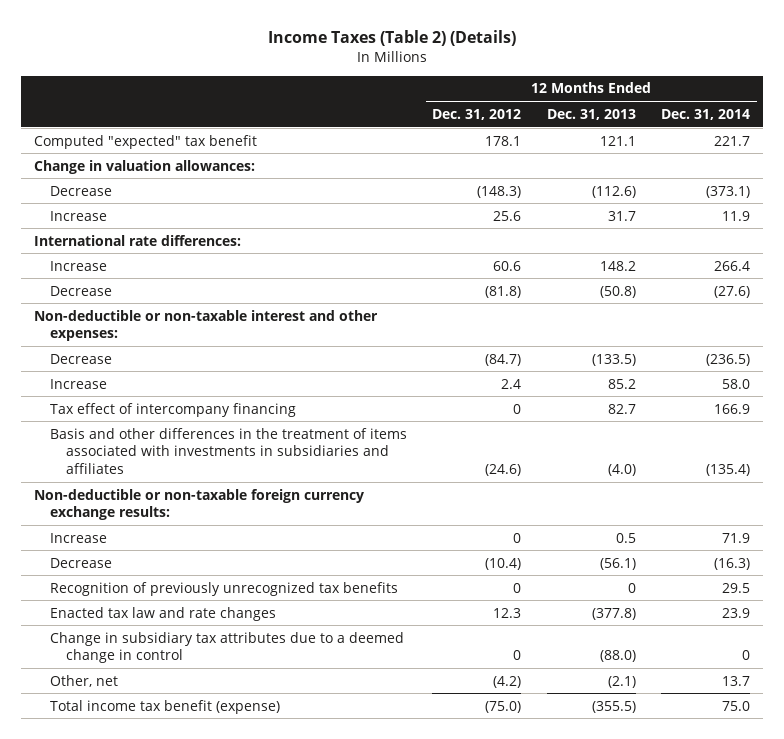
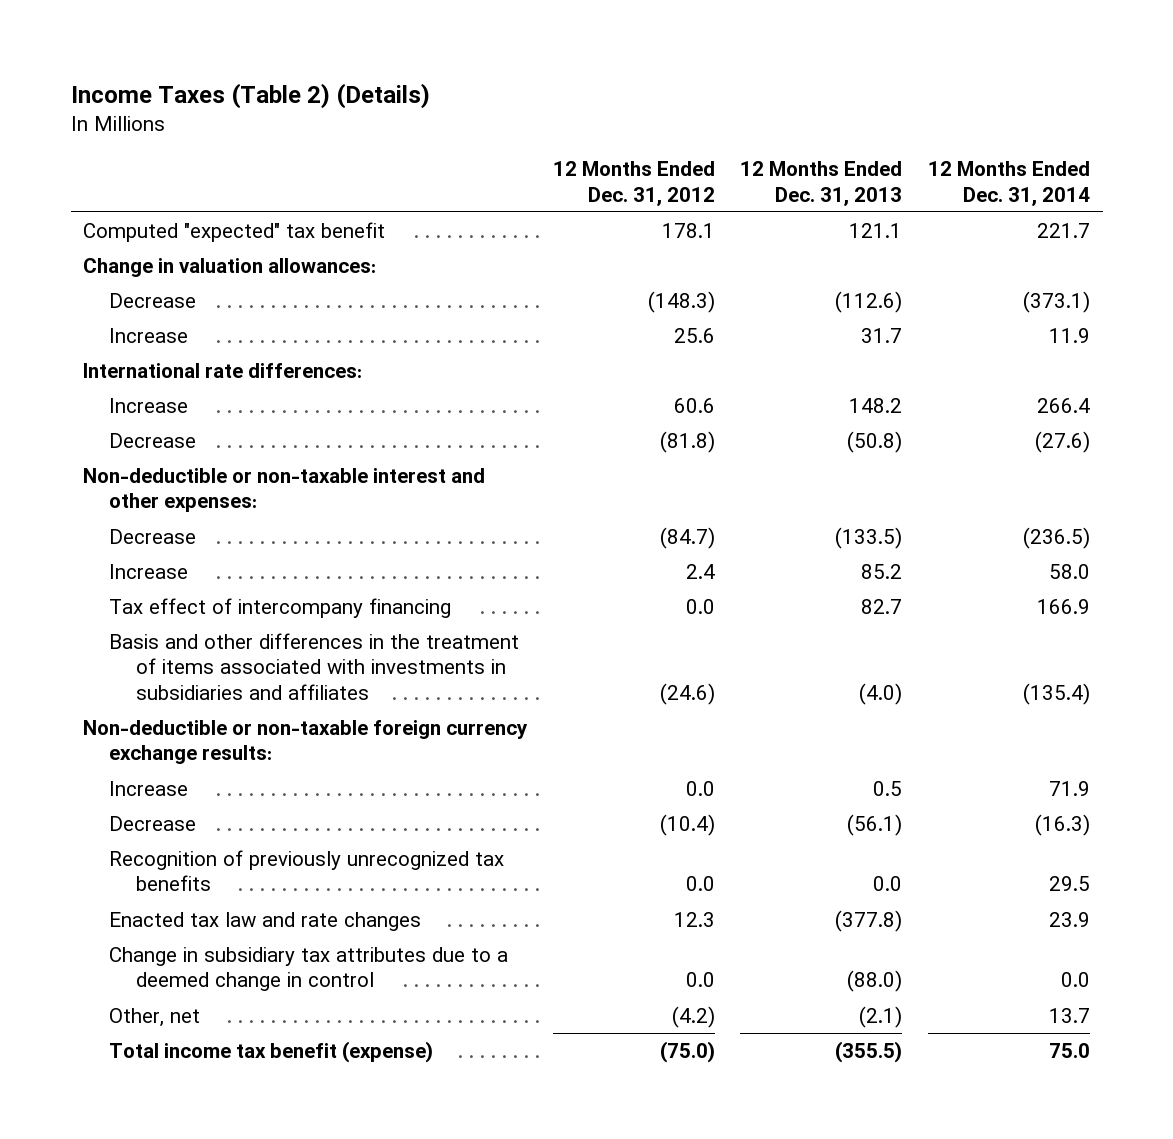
[513,403,522,414] 0 -> [685,598,715,614] 0.0
[513,532,522,543] 0 -> [685,780,715,796] 0.0
[513,582,522,593] 0 -> [685,876,715,892] 0.0
[627,582,636,593] 0 -> [873,876,903,892] 0.0
[513,650,522,661] 0 -> [685,972,715,988] 0.0
[742,650,751,661] 0 -> [1060,972,1090,988] 0.0

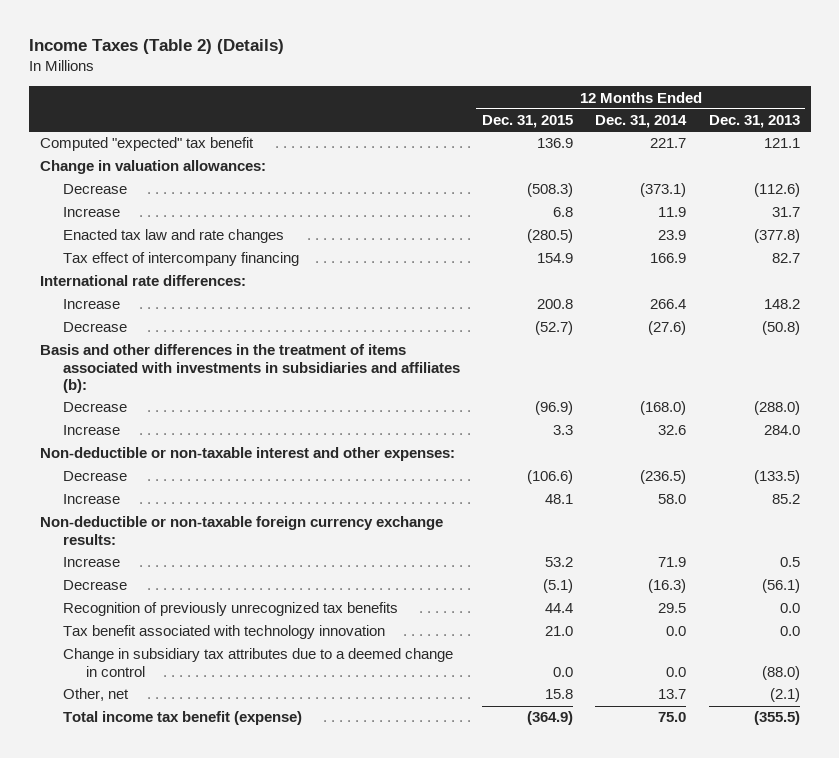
[552,161,715,206] 12 Months Ended Dec. 31, 2012 -> none
none -> [481,115,573,129] Dec. 31, 2015
[109,911,422,931] Enacted tax law and rate changes -> [62,229,284,244] Enacted tax law and rate changes
[109,597,452,618] Tax effect of intercompany financing -> [62,252,299,267] Tax effect of intercompany financing
none -> [39,344,460,393] Basis and other differences in the treatment of items associated with investments in subsidiaries and affiliates (b):
none -> [62,402,127,413] Decrease
none -> [62,425,120,436] Increase
[109,632,520,701] Basis and other differences in the treatment of items associated with investments in subsidiaries and affiliates -> none
none -> [62,625,385,640] Tax benefit associated with technology innovation

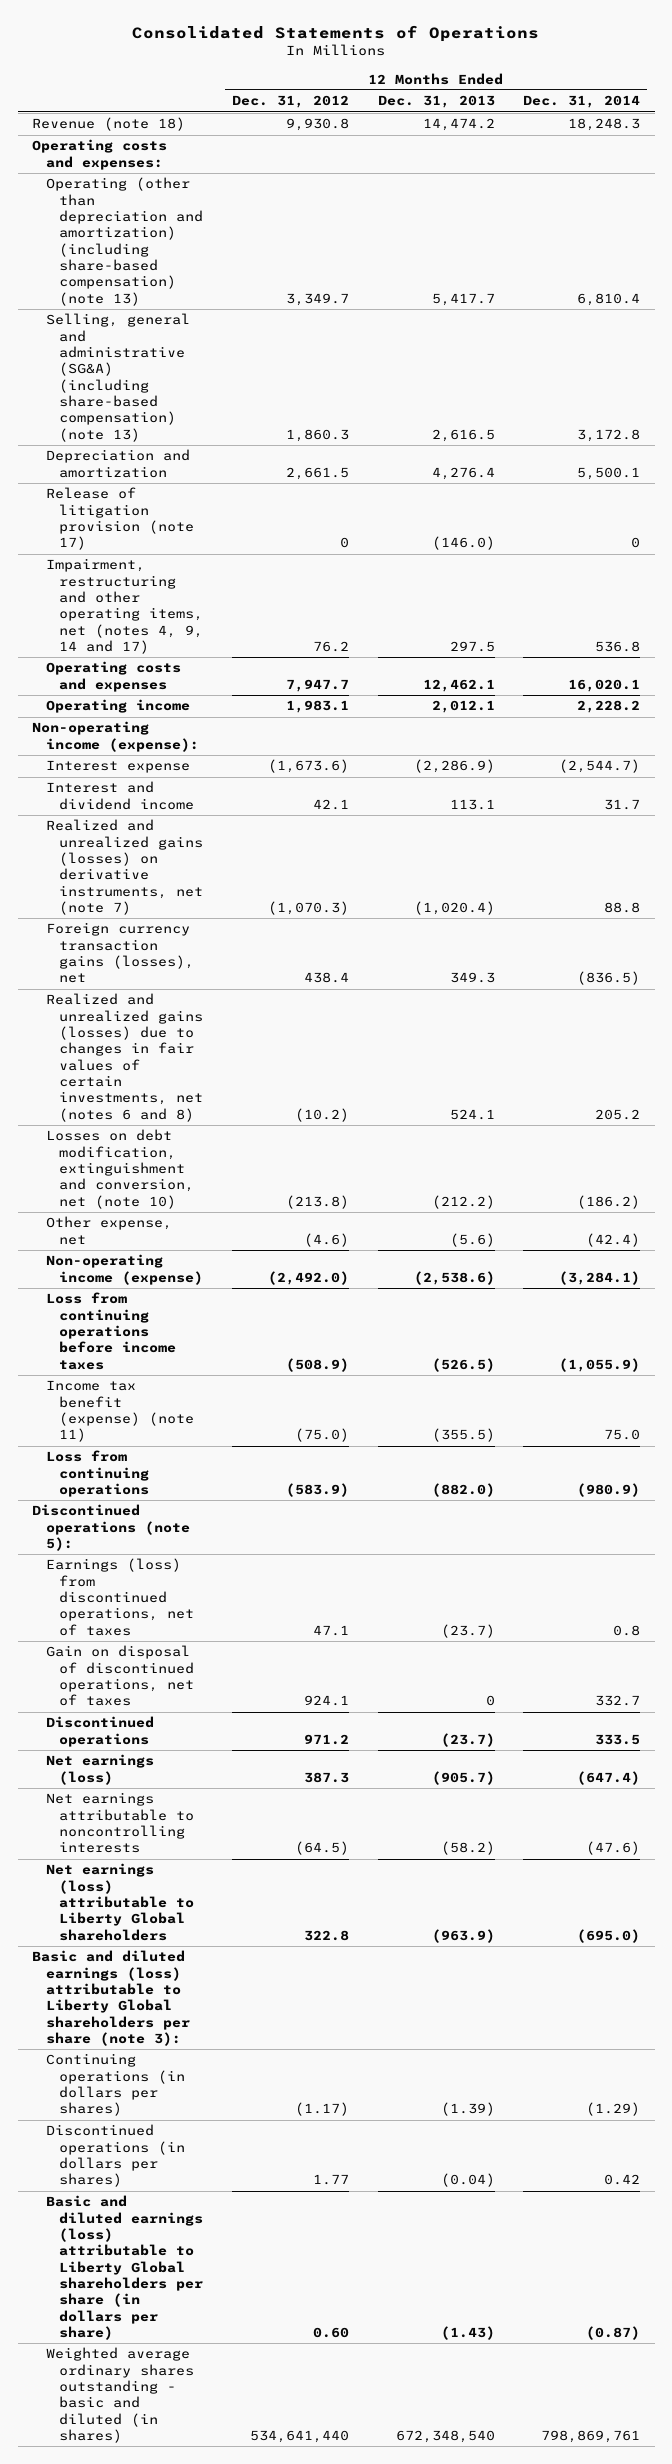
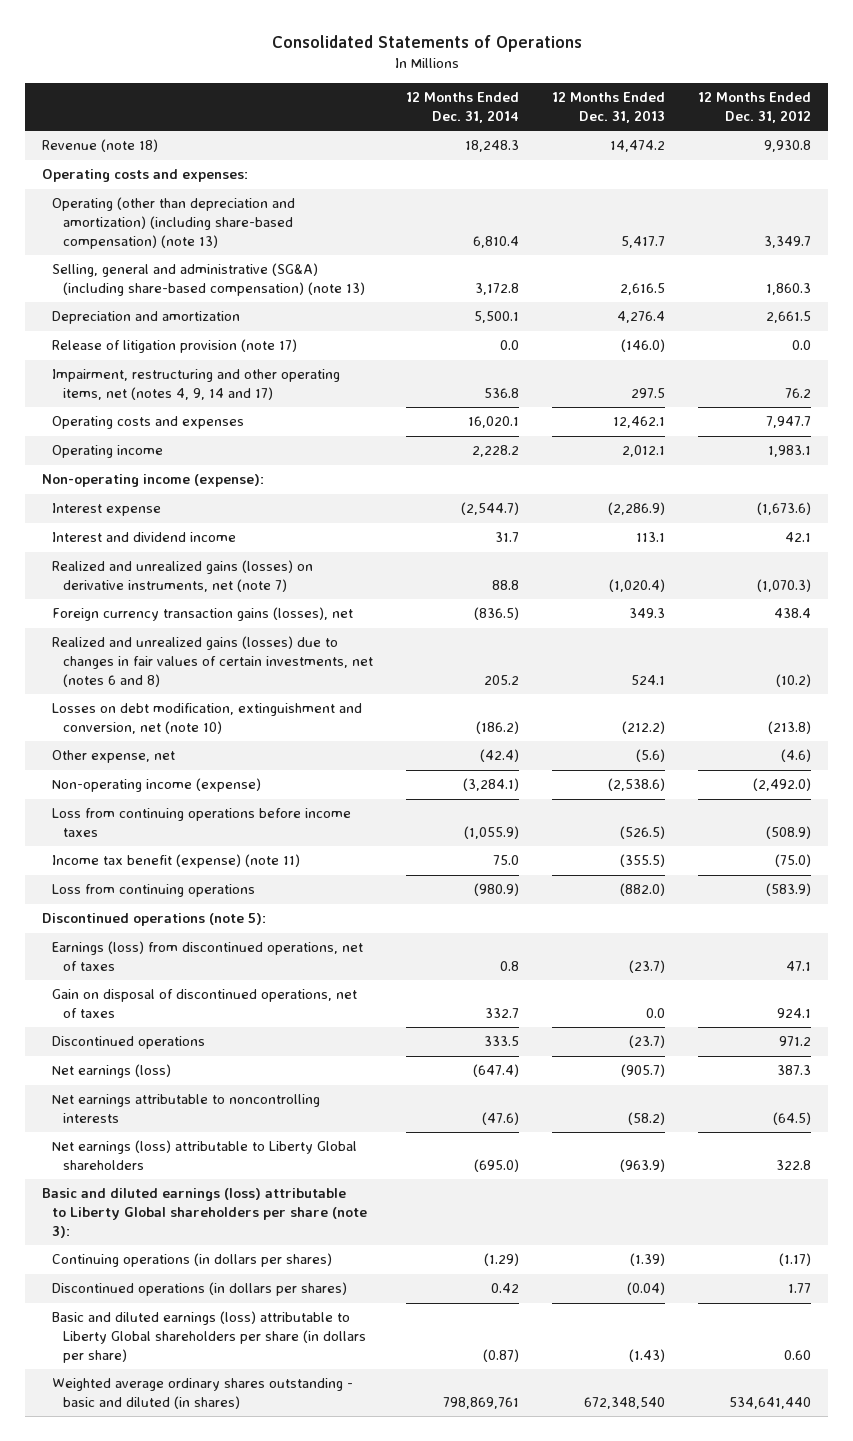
[339,537,349,549] 0 -> [792,340,812,351] 0.0
[631,537,641,549] 0 -> [500,340,520,351] 0.0
[485,1695,495,1707] 0 -> [646,1008,666,1019] 0.0

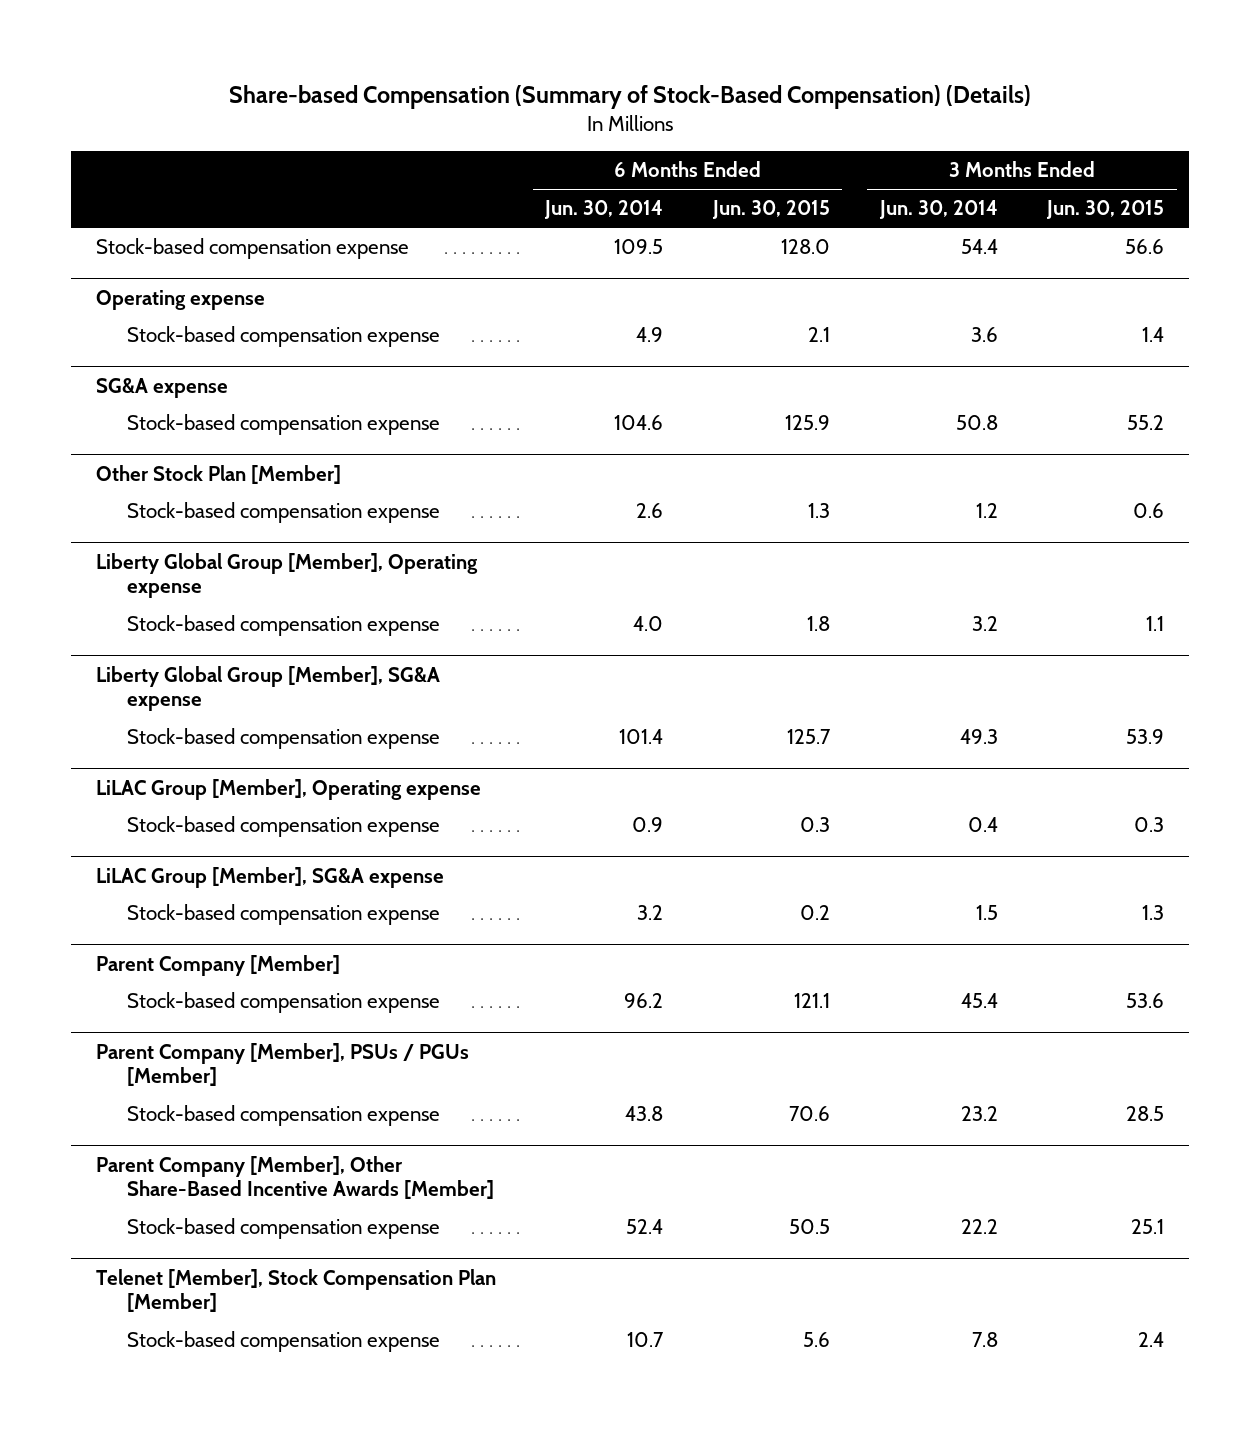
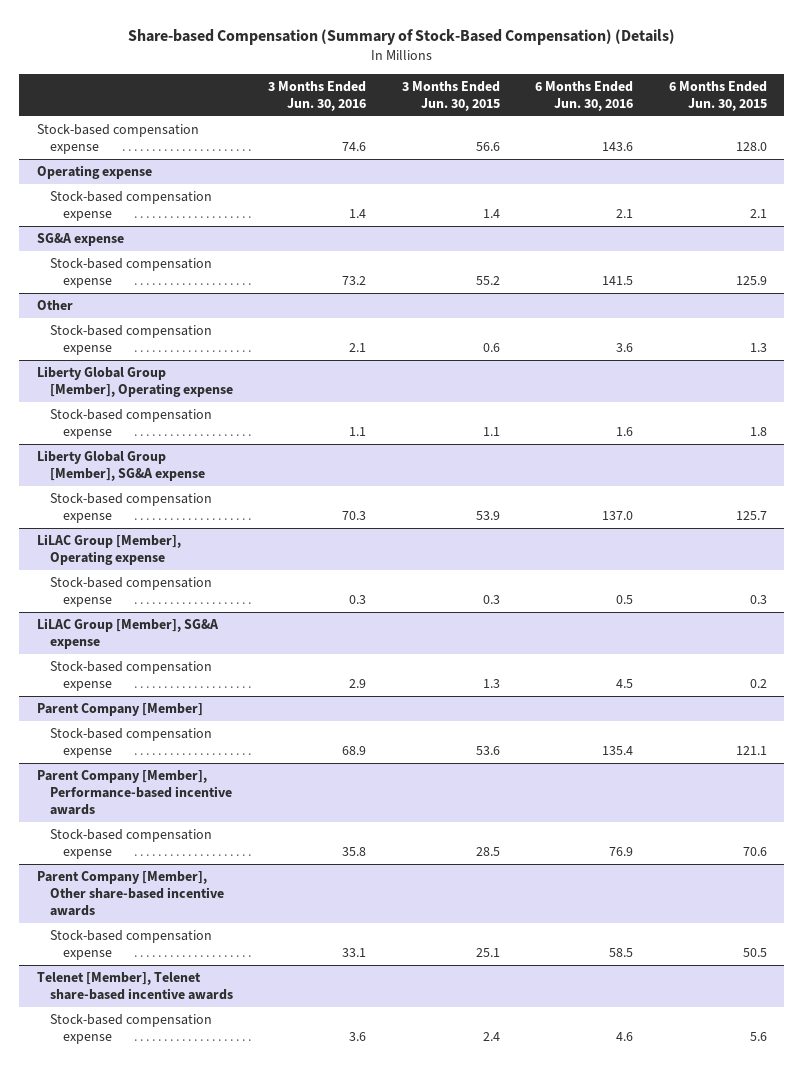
[544,200,664,220] Jun. 30, 2014 -> none
[878,200,998,220] Jun. 30, 2014 -> none
none -> [268,80,367,111] 3 Months Ended Jun. 30, 2016
none -> [535,80,634,111] 6 Months Ended Jun. 30, 2016
[95,464,341,484] Other Stock Plan [Member] -> [36,299,73,310] Other
[95,1042,469,1087] Parent Company [Member], PSUs / PGUs [Member] -> none
none -> [36,769,233,816] Parent Company [Member], Performance-based incentive awards
[95,1155,495,1200] Parent Company [Member], Other Share-Based Incentive Awards [Member] -> [36,870,225,917] Parent Company [Member], Other share-based incentive awards
[95,1268,496,1313] Telenet [Member], Stock Compensation Plan [Member] -> none
none -> [36,971,234,1001] Telenet [Member], Telenet share-based incentive awards

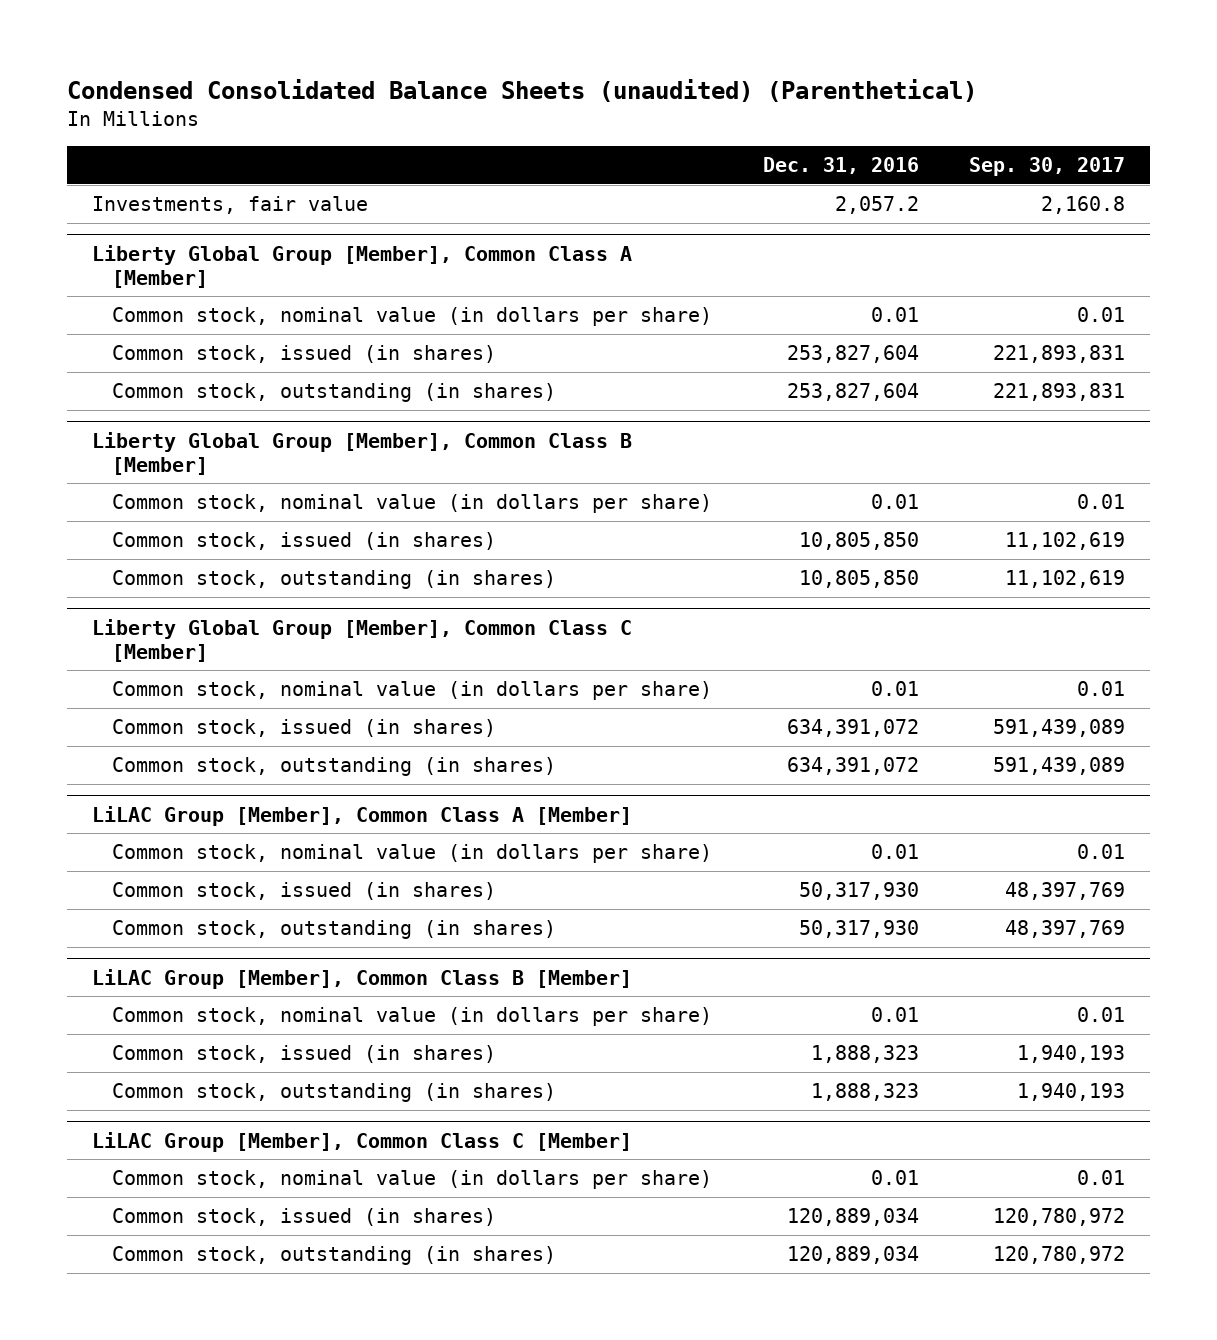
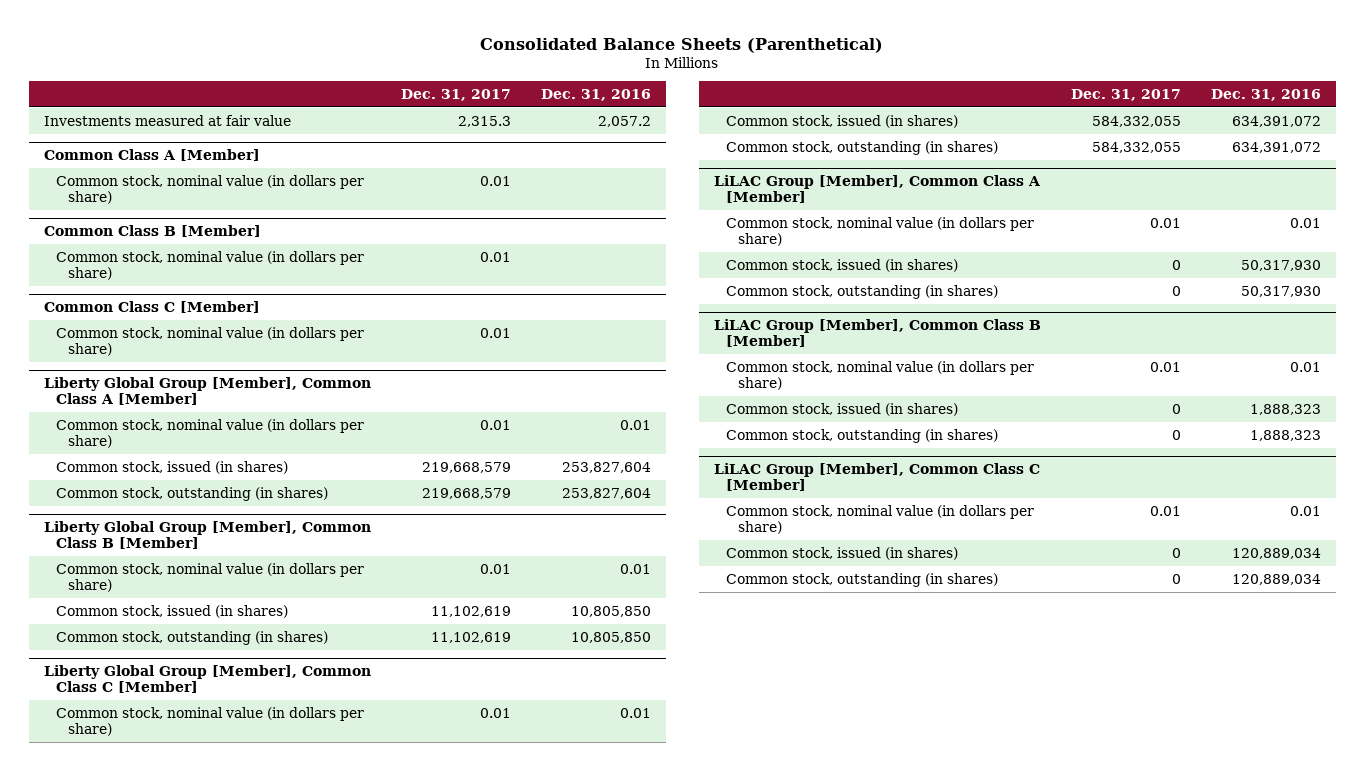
[67,78,978,102] Condensed Consolidated Balance Sheets (unaudited) (Parenthetical) -> [480,37,884,53] Consolidated Balance Sheets (Parenthetical)
[969,157,1126,177] Sep. 30, 2017 -> none
none -> [400,88,511,101] Dec. 31, 2017
[92,196,369,215] Investments, fair value -> [43,114,291,126] Investments measured at fair value
none -> [43,148,260,161] Common Class A [Member]
none -> [55,174,364,204] Common stock, nominal value (in dollars per share)
none -> [43,224,261,237] Common Class B [Member]
none -> [55,250,364,280] Common stock, nominal value (in dollars per share)
none -> [43,300,260,313] Common Class C [Member]
none -> [55,326,364,356] Common stock, nominal value (in dollars per share)

